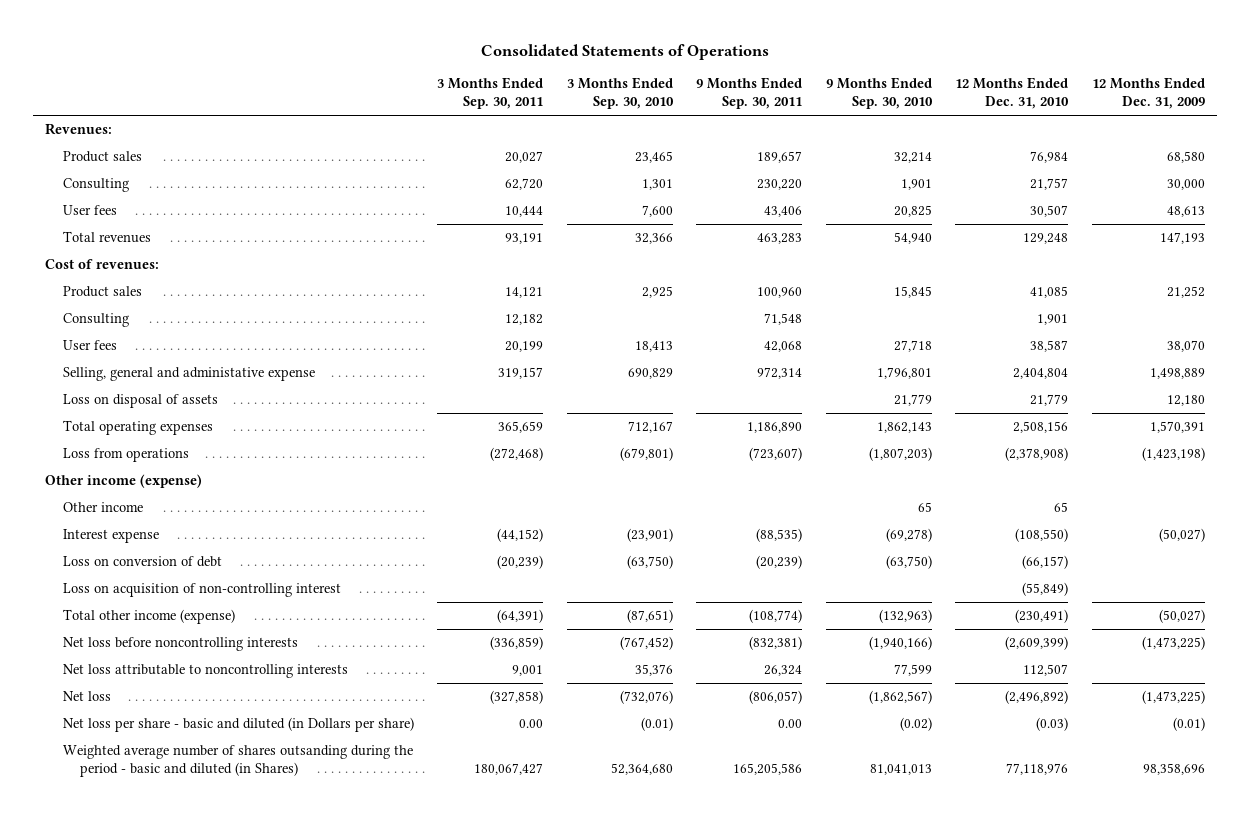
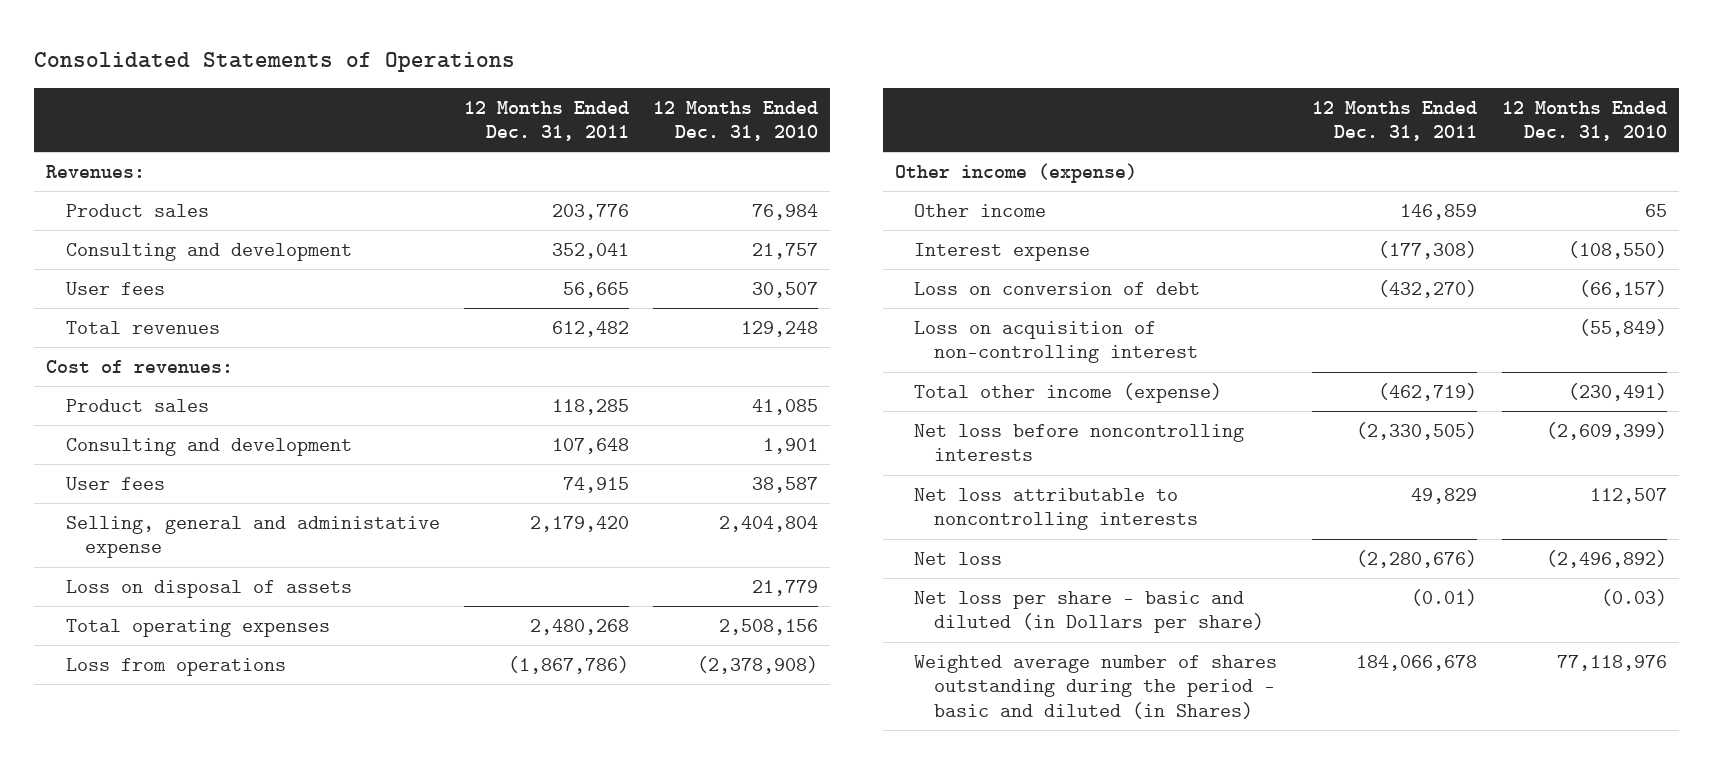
[437,77,544,110] 3 Months Ended Sep. 30, 2011 -> none
[566,77,674,110] 3 Months Ended Sep. 30, 2010 -> none
[696,77,803,110] 9 Months Ended Sep. 30, 2011 -> none
[825,77,933,110] 9 Months Ended Sep. 30, 2010 -> none
[1091,77,1205,110] 12 Months Ended Dec. 31, 2009 -> none
none -> [463,100,629,142] 12 Months Ended Dec. 31, 2011
[62,178,129,193] Consulting -> [65,242,352,261] Consulting and development
[62,313,129,328] Consulting -> [65,437,352,456] Consulting and development
[62,745,413,778] Weighted average number of shares outsanding during the period - basic and diluted (in Shares) -> [914,654,1278,720] Weighted average number of shares outstanding during the period - basic and diluted (in Shares)

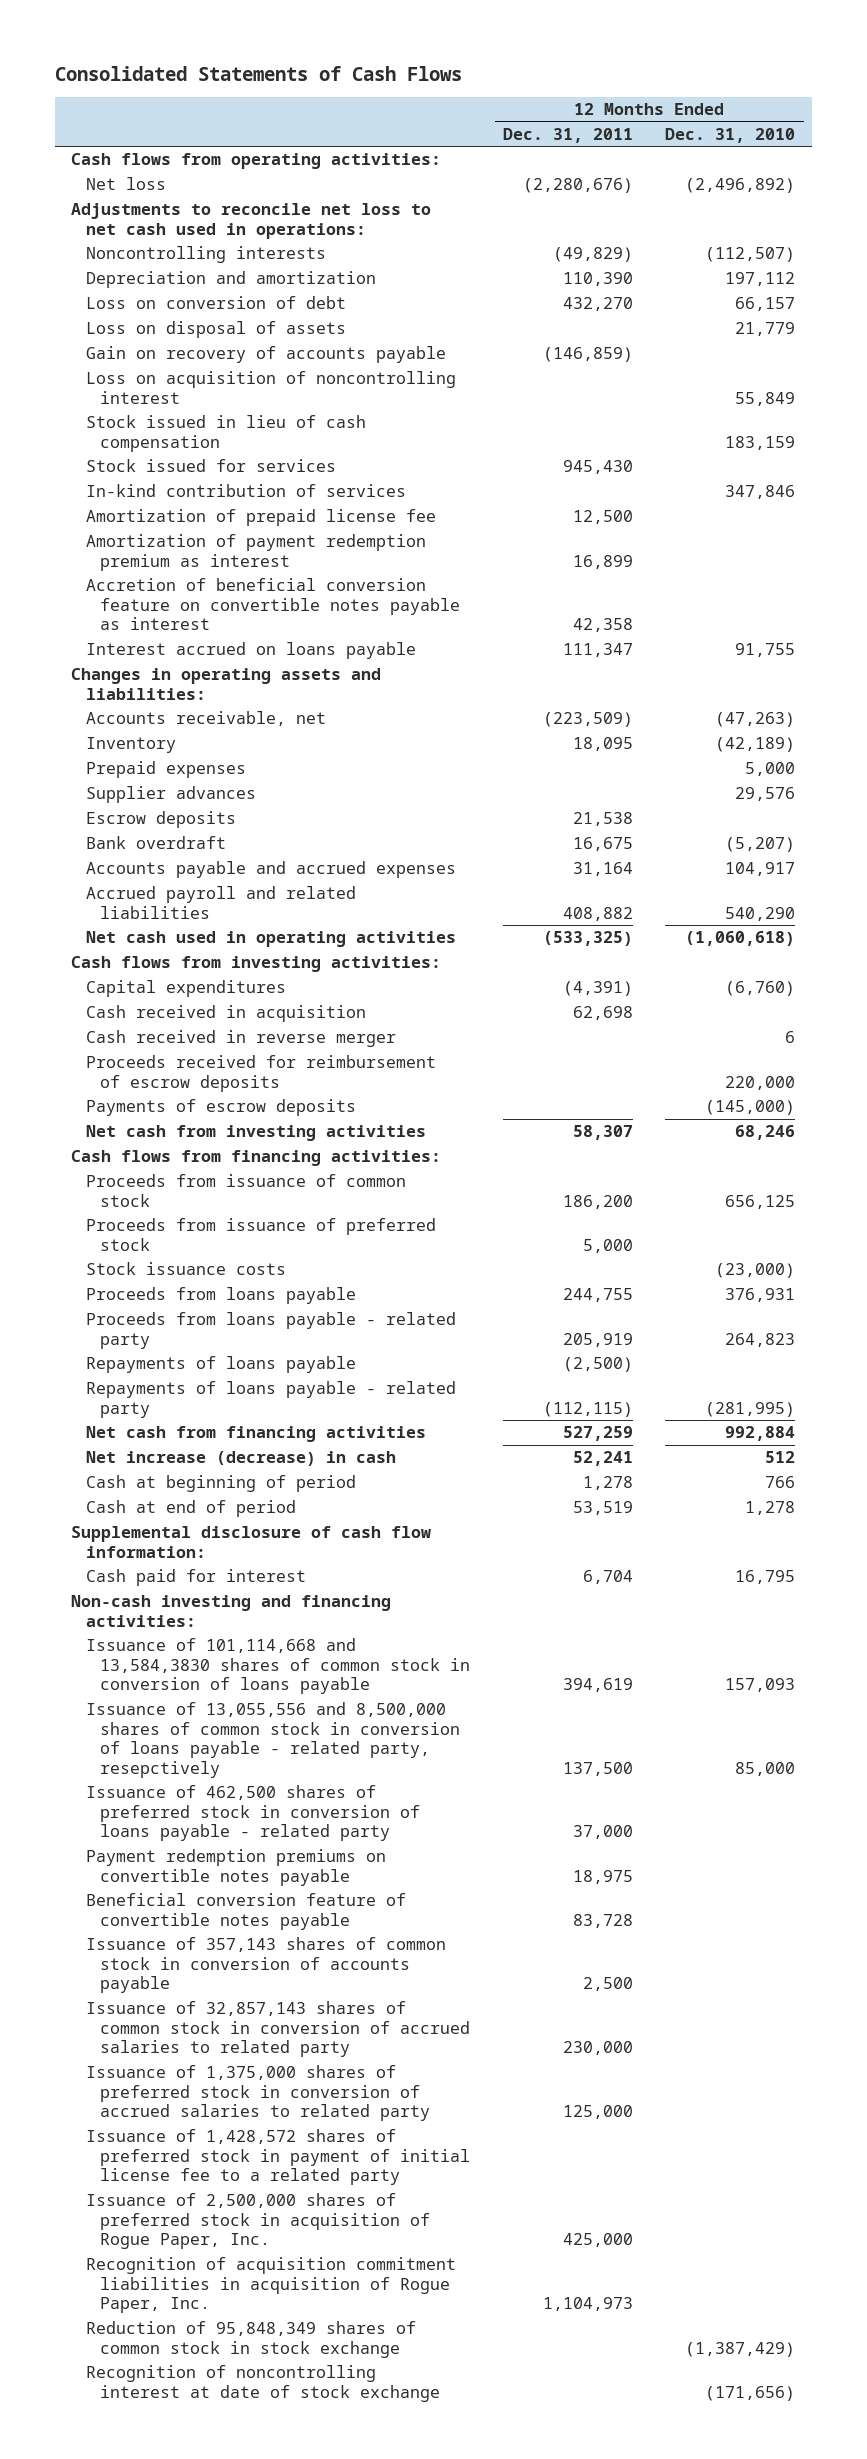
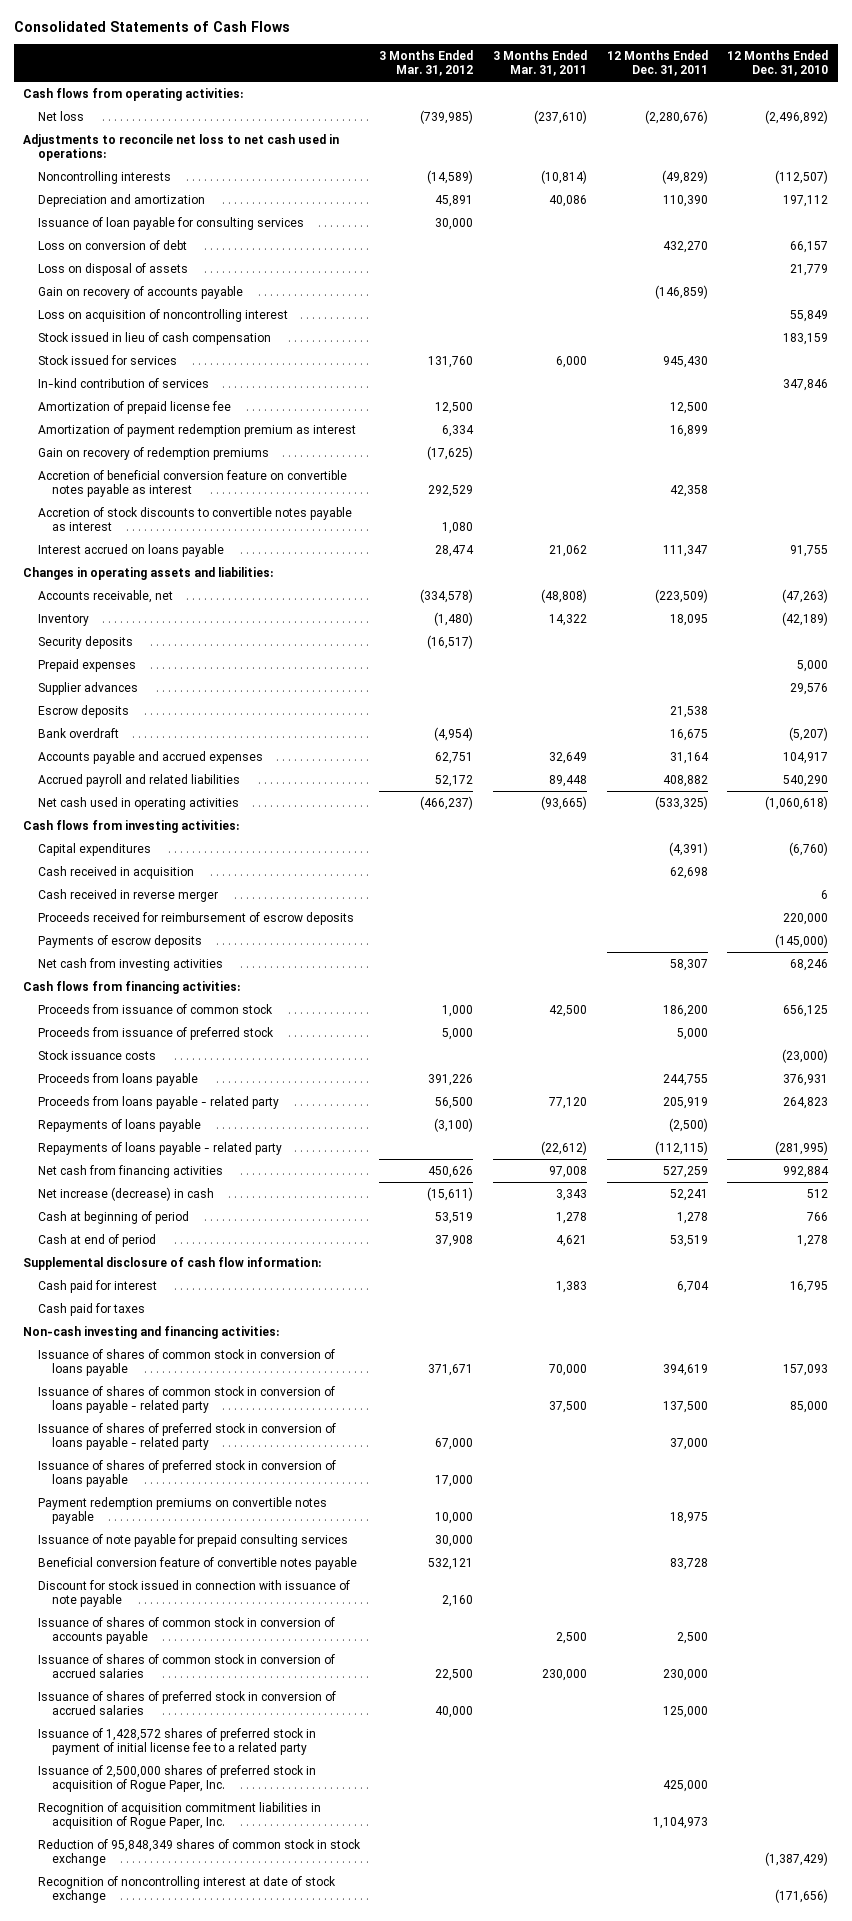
none -> [379,49,474,77] 3 Months Ended Mar. 31, 2012
none -> [493,49,588,77] 3 Months Ended Mar. 31, 2011
none -> [37,216,304,230] Issuance of loan payable for consulting services
none -> [37,446,269,460] Gain on recovery of redemption premiums
none -> [37,506,352,532] Accretion of stock discounts to convertible notes payable as interest
none -> [37,635,133,649] Security deposits
none -> [37,1302,145,1316] Cash paid for taxes
[85,1638,471,1695] Issuance of 101,114,668 and 13,584,3830 shares of common stock in conversion of loans payable -> [37,1348,335,1377] Issuance of shares of common stock in conversion of loans payable
[85,1702,461,1778] Issuance of 13,055,556 and 8,500,000 shares of common stock in conversion of loans payable - related party, resepctively -> [37,1385,335,1414] Issuance of shares of common stock in conversion of loans payable - related party
[85,1785,421,1842] Issuance of 462,500 shares of preferred stock in conversion of loans payable - related party -> [37,1422,336,1451] Issuance of shares of preferred stock in conversion of loans payable - related party
none -> [37,1459,336,1488] Issuance of shares of preferred stock in conversion of loans payable
none -> [37,1533,348,1547] Issuance of note payable for prepaid consulting services
none -> [37,1579,350,1608] Discount for stock issued in connection with issuance of note payable
[85,1937,446,1994] Issuance of 357,143 shares of common stock in conversion of accounts payable -> [37,1616,335,1645] Issuance of shares of common stock in conversion of accounts payable
[85,2001,471,2058] Issuance of 32,857,143 shares of common stock in conversion of accrued salaries to related party -> [37,1653,335,1679] Issuance of shares of common stock in conversion of accrued salaries
[85,2065,431,2122] Issuance of 1,375,000 shares of preferred stock in conversion of accrued salaries to related party -> [37,1690,336,1716] Issuance of shares of preferred stock in conversion of accrued salaries

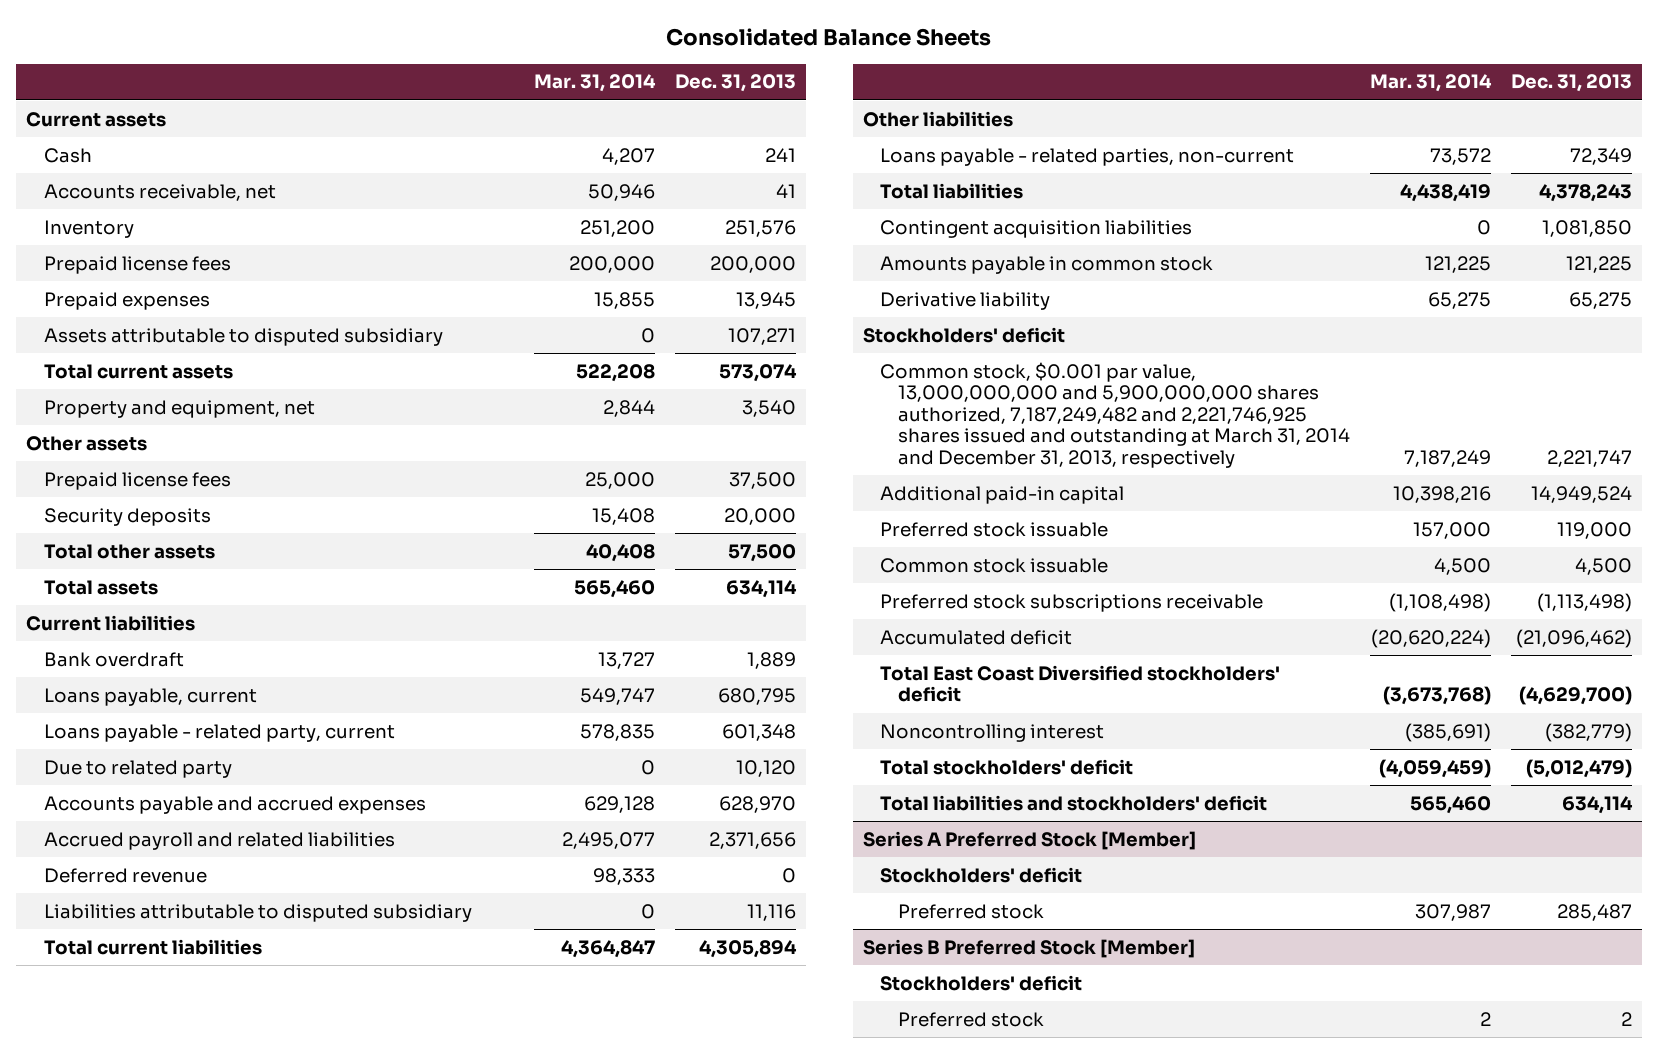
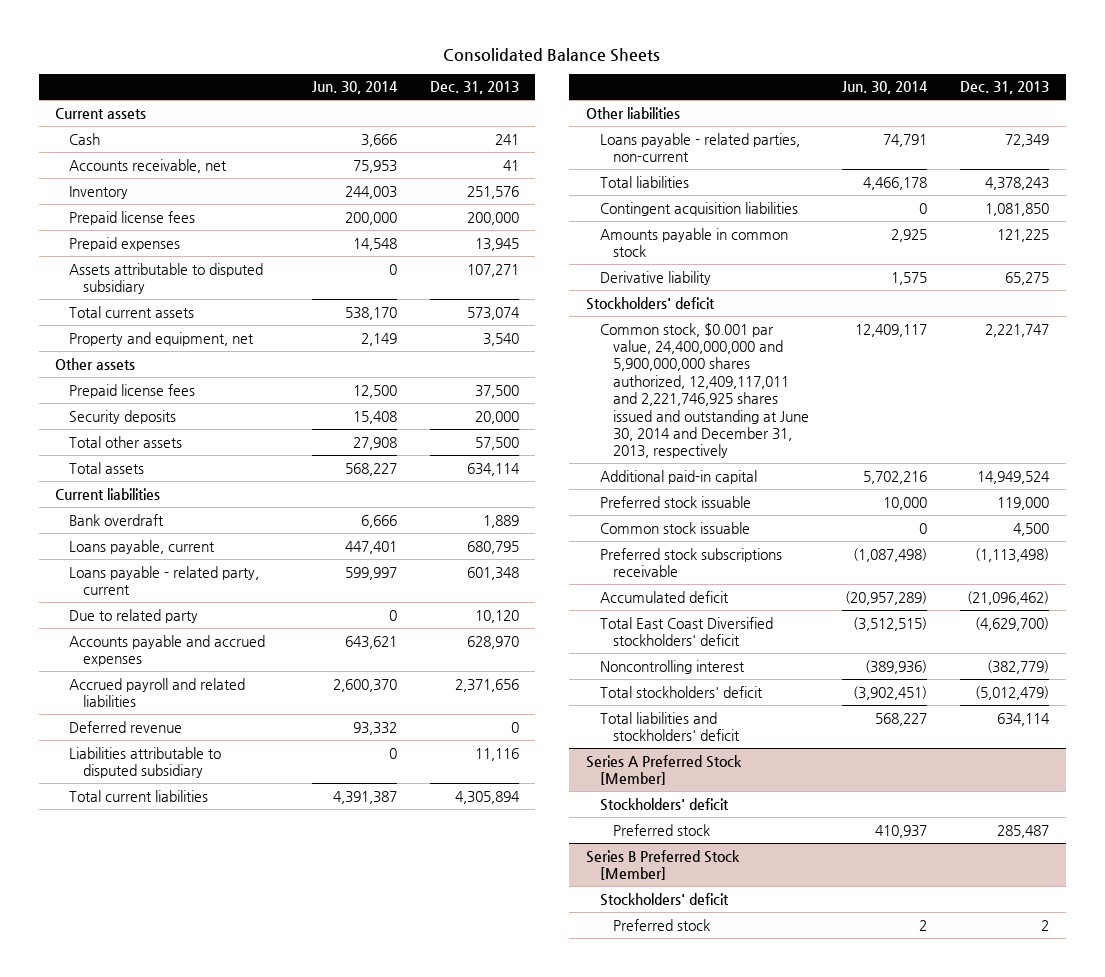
[533,74,656,93] Mar. 31, 2014 -> none
none -> [311,81,398,95] Jun. 30, 2014
[880,361,1350,468] Common stock, $0.001 par value, 13,000,000,000 and 5,900,000,000 shares authorized, 7,187,249,482 and 2,221,746,925 shares issued and outstanding at March 31, 2014 and December 31, 2013, respectively -> [599,322,810,459] Common stock, $0.001 par value, 24,400,000,000 and 5,900,000,000 shares authorized, 12,409,117,011 and 2,221,746,925 shares issued and outstanding at June 30, 2014 and December 31, 2013, respectively

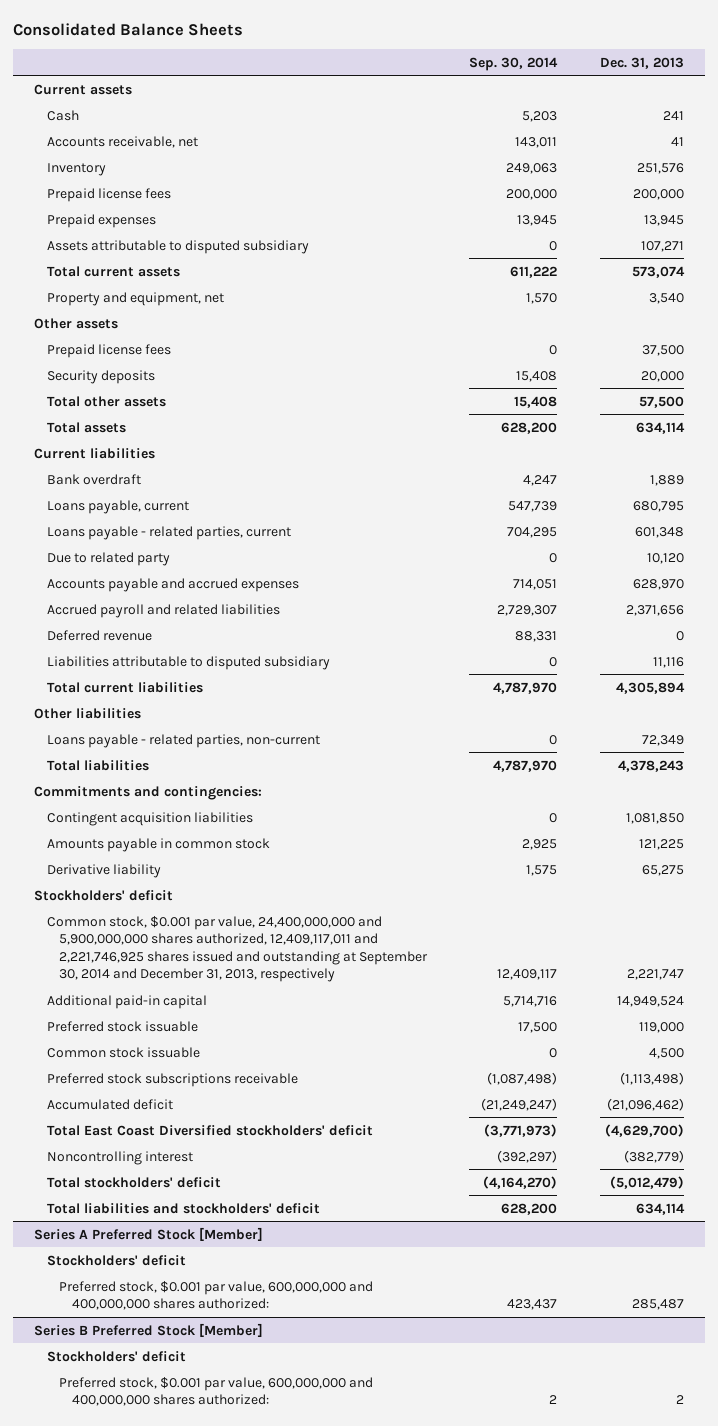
[311,81,398,95] Jun. 30, 2014 -> none
none -> [469,56,559,71] Sep. 30, 2014
[69,565,260,596] Loans payable - related party, current -> [46,525,291,540] Loans payable - related parties, current
none -> [34,785,263,800] Commitments and contingencies:
[599,322,810,459] Common stock, $0.001 par value, 24,400,000,000 and 5,900,000,000 shares authorized, 12,409,117,011 and 2,221,746,925 shares issued and outstanding at June 30, 2014 and December 31, 2013, respectively -> [46,915,429,983] Common stock, $0.001 par value, 24,400,000,000 and 5,900,000,000 shares authorized, 12,409,117,011 and 2,221,746,925 shares issued and outstanding at September 30, 2014 and December 31, 2013, respectively
[613,823,711,836] Preferred stock -> [59,1280,374,1311] Preferred stock, $0.001 par value, 600,000,000 and 400,000,000 shares authorized:
[613,918,711,931] Preferred stock -> [59,1376,374,1407] Preferred stock, $0.001 par value, 600,000,000 and 400,000,000 shares authorized:

